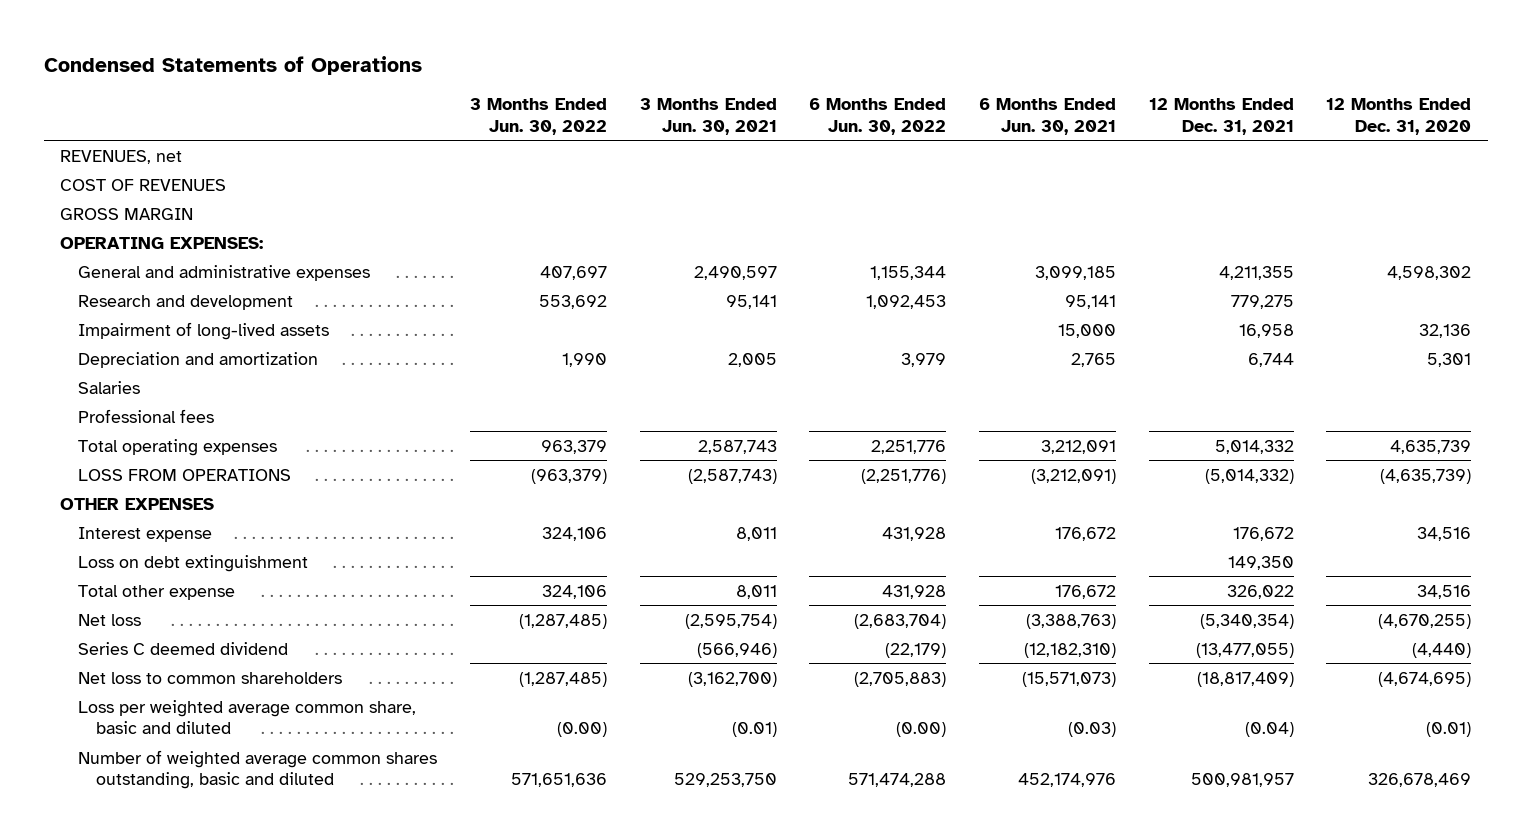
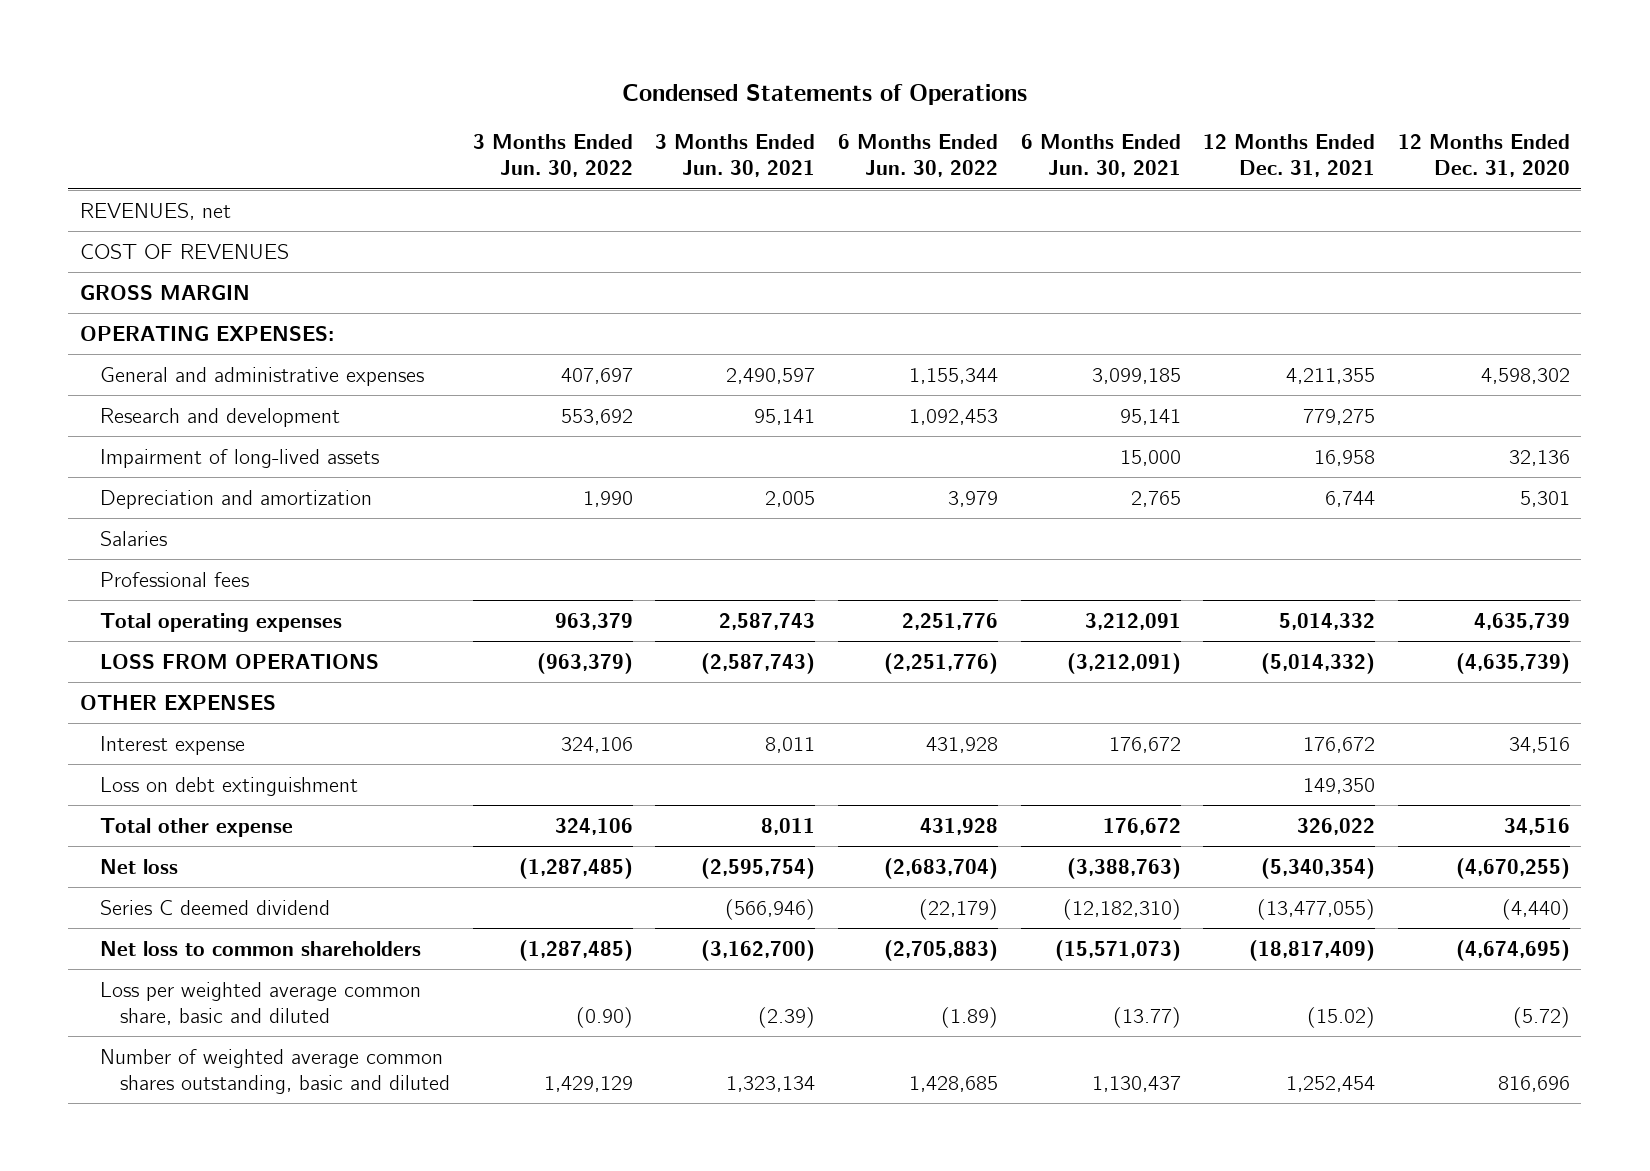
[556,722,607,738] (0.00) -> [575,1006,633,1028] (0.90)
[731,722,777,738] (0.01) -> [758,1006,816,1028] (2.39)
[896,722,947,738] (0.00) -> [941,1006,999,1028] (1.89)
[1067,722,1116,738] (0.03) -> [1112,1006,1181,1028] (13.77)
[1244,722,1294,738] (0.04) -> [1307,1006,1376,1028] (15.02)
[1426,722,1472,738] (0.01) -> [1513,1006,1571,1028] (5.72)
[510,773,607,788] 571,651,636 -> [543,1075,633,1092] 1,429,129
[673,773,777,788] 529,253,750 -> [726,1075,816,1092] 1,323,134
[848,773,947,788] 571,474,288 -> [909,1075,999,1092] 1,428,685
[1017,773,1116,788] 452,174,976 -> [1091,1075,1181,1092] 1,130,437
[1190,773,1294,788] 500,981,957 -> [1286,1075,1376,1092] 1,252,454
[1368,773,1472,788] 326,678,469 -> [1498,1075,1571,1092] 816,696

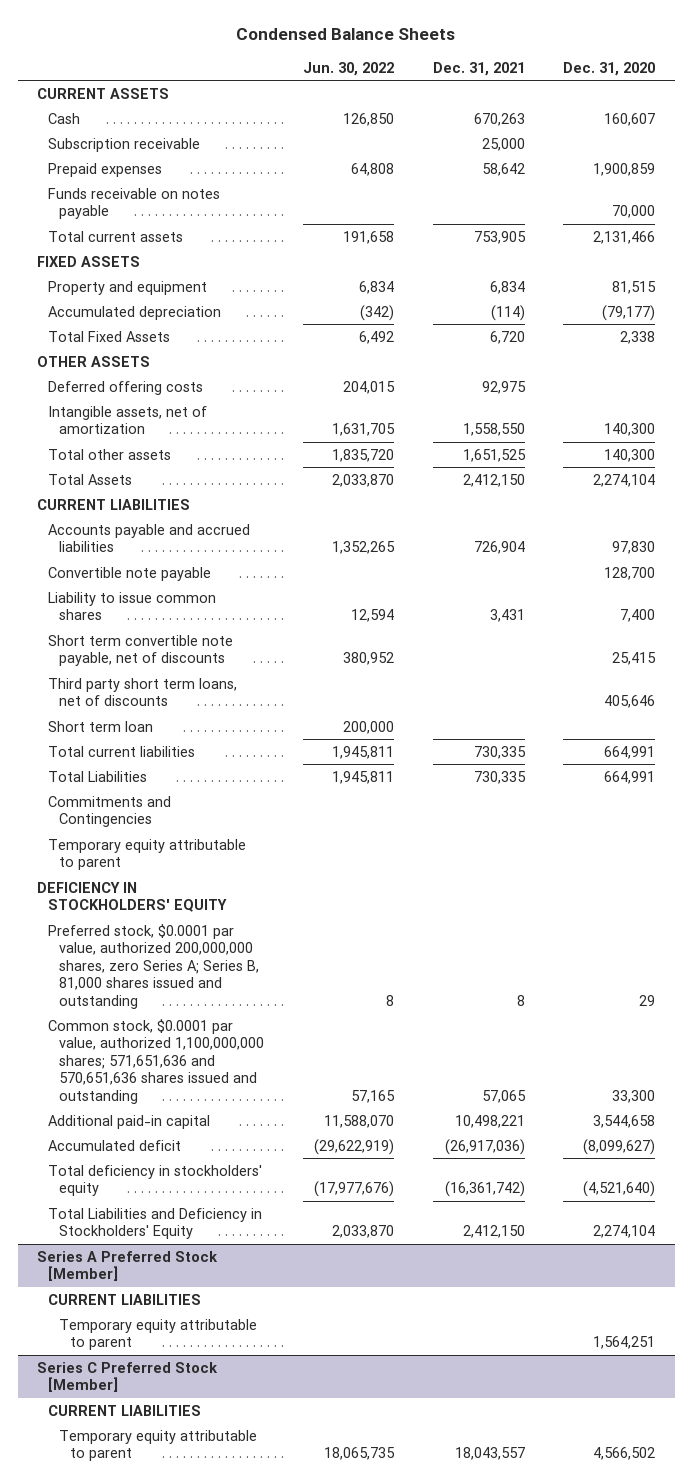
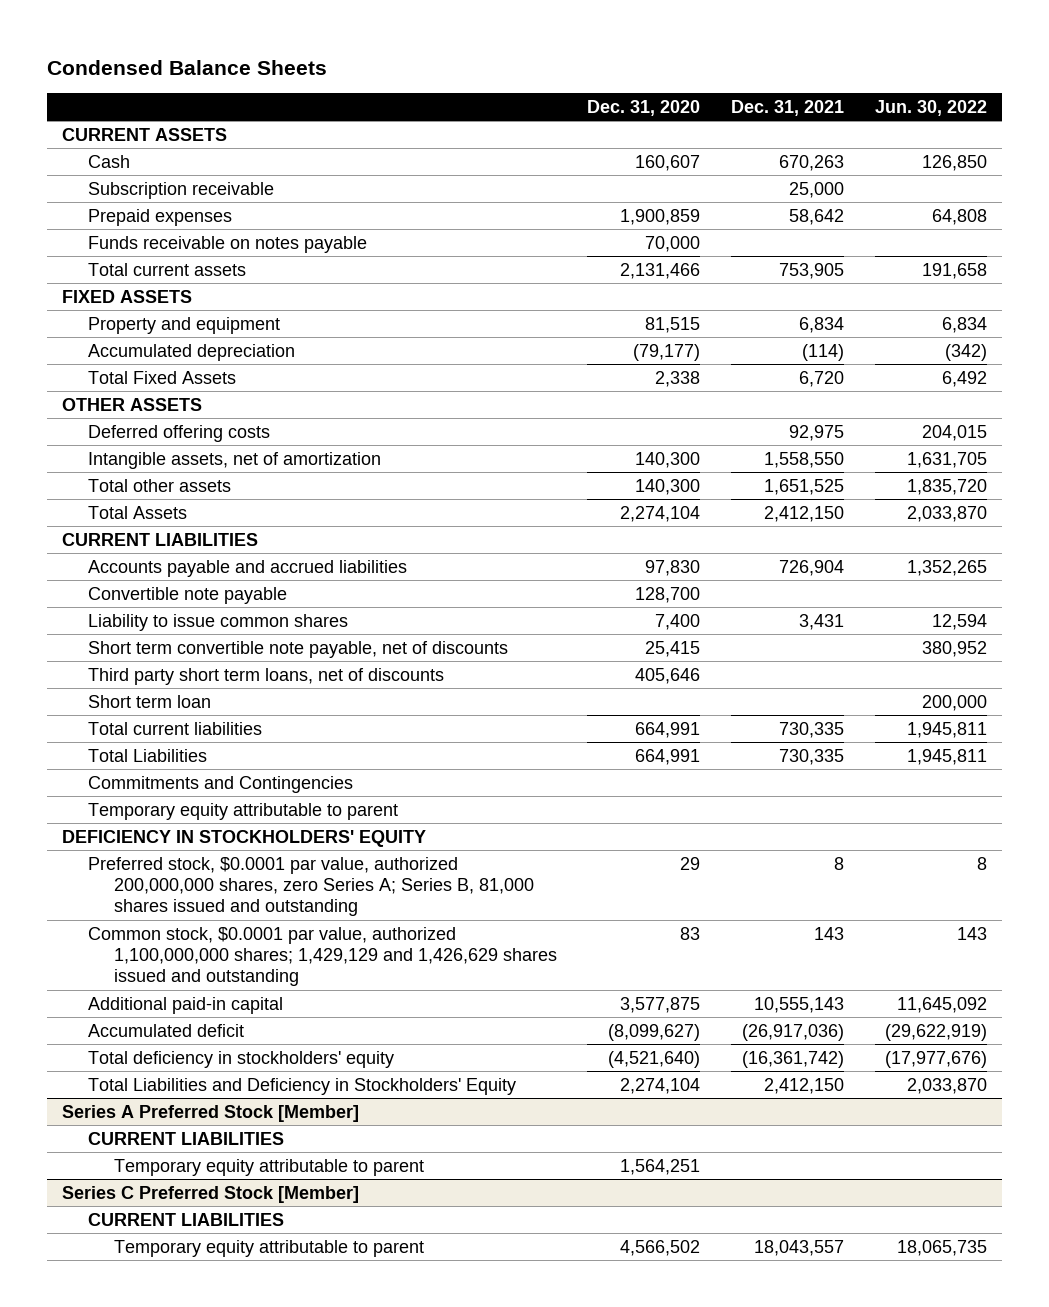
[48,1018,265,1104] Common stock, $0.0001 par value, authorized 1,100,000,000 shares; 571,651,636 and 570,651,636 shares issued and outstanding -> [87,926,557,987] Common stock, $0.0001 par value, authorized 1,100,000,000 shares; 1,429,129 and 1,426,629 shares issued and outstanding
[350,1089,395,1103] 57,165 -> [956,926,987,940] 143
[481,1089,526,1103] 57,065 -> [813,926,844,940] 143
[612,1089,656,1103] 33,300 -> [680,926,701,940] 83
[323,1114,394,1128] 11,588,070 -> [896,996,987,1013] 11,645,092
[454,1114,525,1128] 10,498,221 -> [753,996,844,1013] 10,555,143
[593,1114,656,1128] 3,544,658 -> [620,996,701,1013] 3,577,875

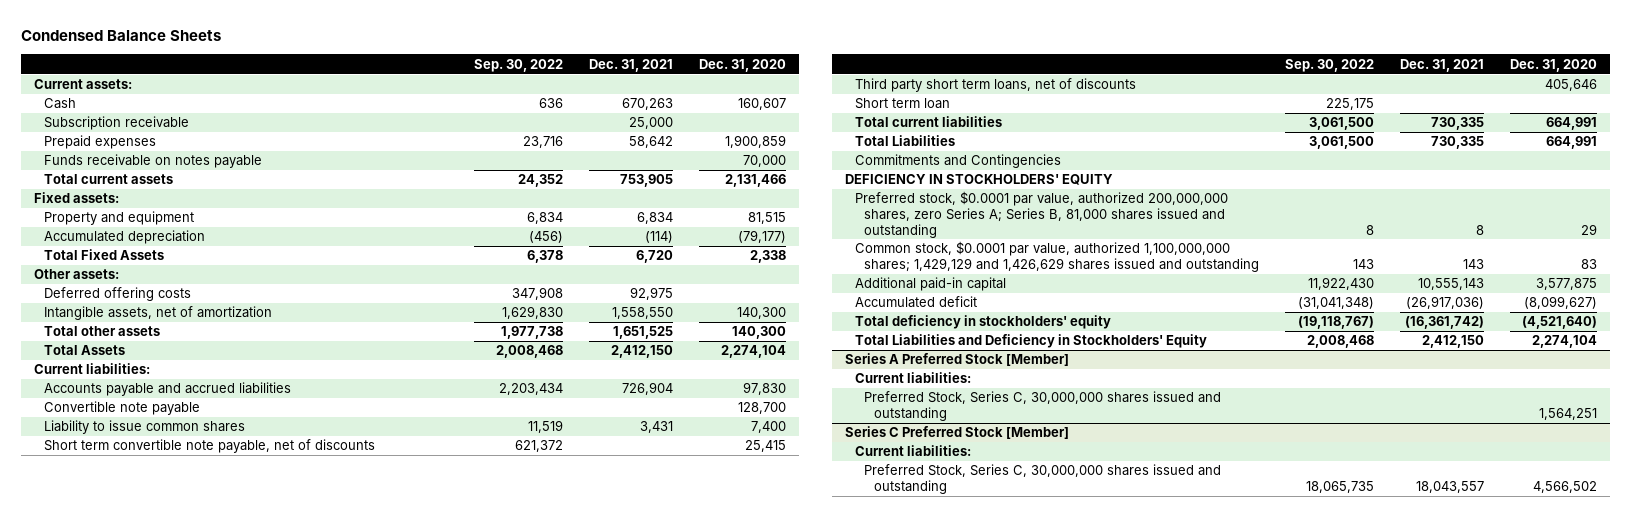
[874,100,987,117] Jun. 30, 2022 -> none
none -> [474,58,564,72] Sep. 30, 2022
[62,127,228,141] CURRENT ASSETS -> [34,79,133,90] Current assets:
[62,289,193,303] FIXED ASSETS -> [34,192,120,204] Fixed assets:
[62,397,203,411] OTHER ASSETS -> [34,269,120,280] Other assets:
[62,532,259,546] CURRENT LIABILITIES -> [34,363,151,375] Current liabilities:
[87,802,398,820] Temporary equity attributable to parent -> none
[87,1131,284,1145] CURRENT LIABILITIES -> [854,372,971,384] Current liabilities:
[113,1158,424,1176] Temporary equity attributable to parent -> [864,391,1222,422] Preferred Stock, Series C, 30,000,000 shares issued and outstanding
[87,1212,284,1226] CURRENT LIABILITIES -> [854,445,971,457] Current liabilities:
[113,1239,424,1257] Temporary equity attributable to parent -> [864,464,1222,495] Preferred Stock, Series C, 30,000,000 shares issued and outstanding

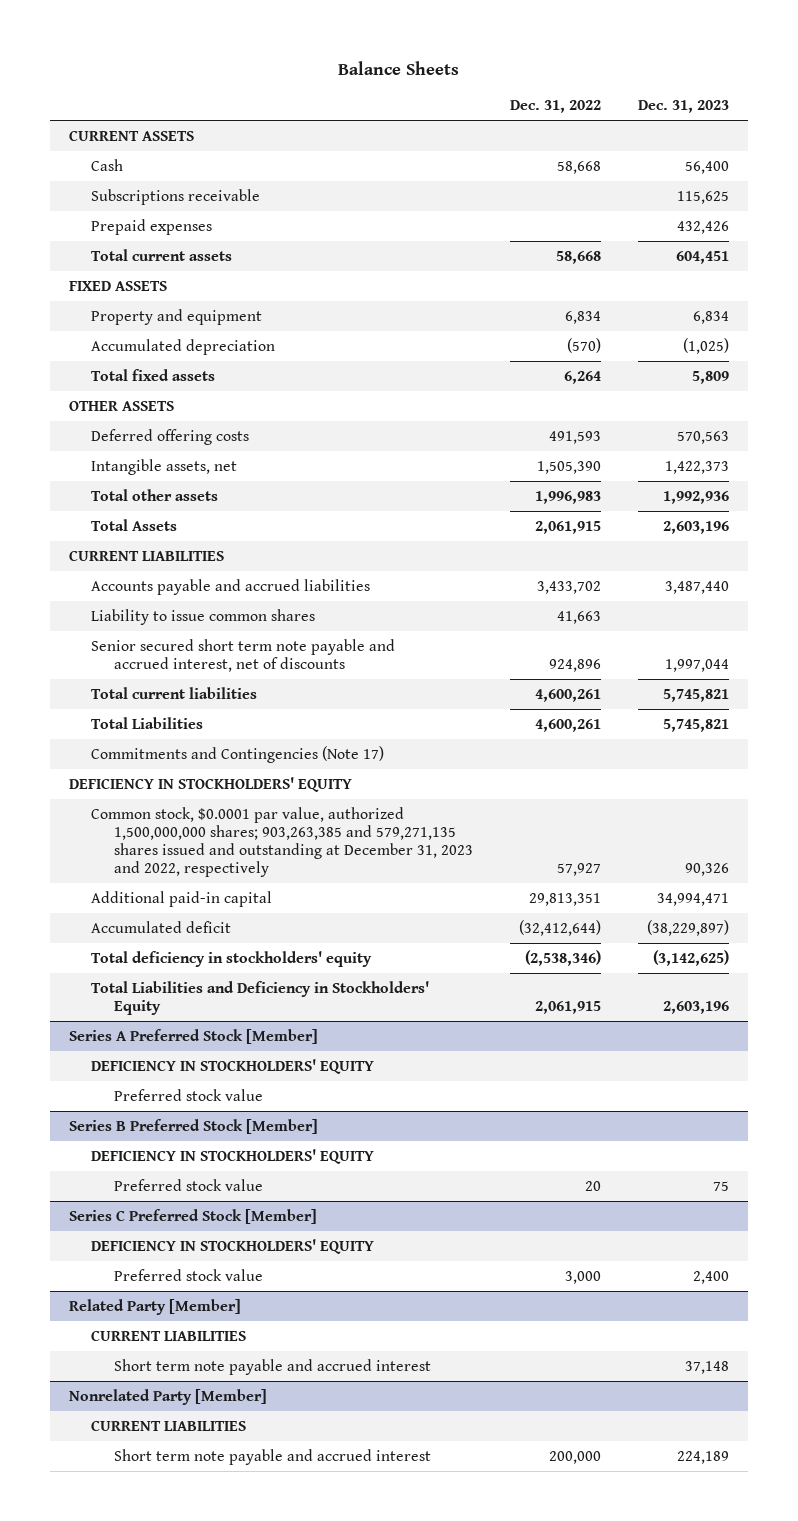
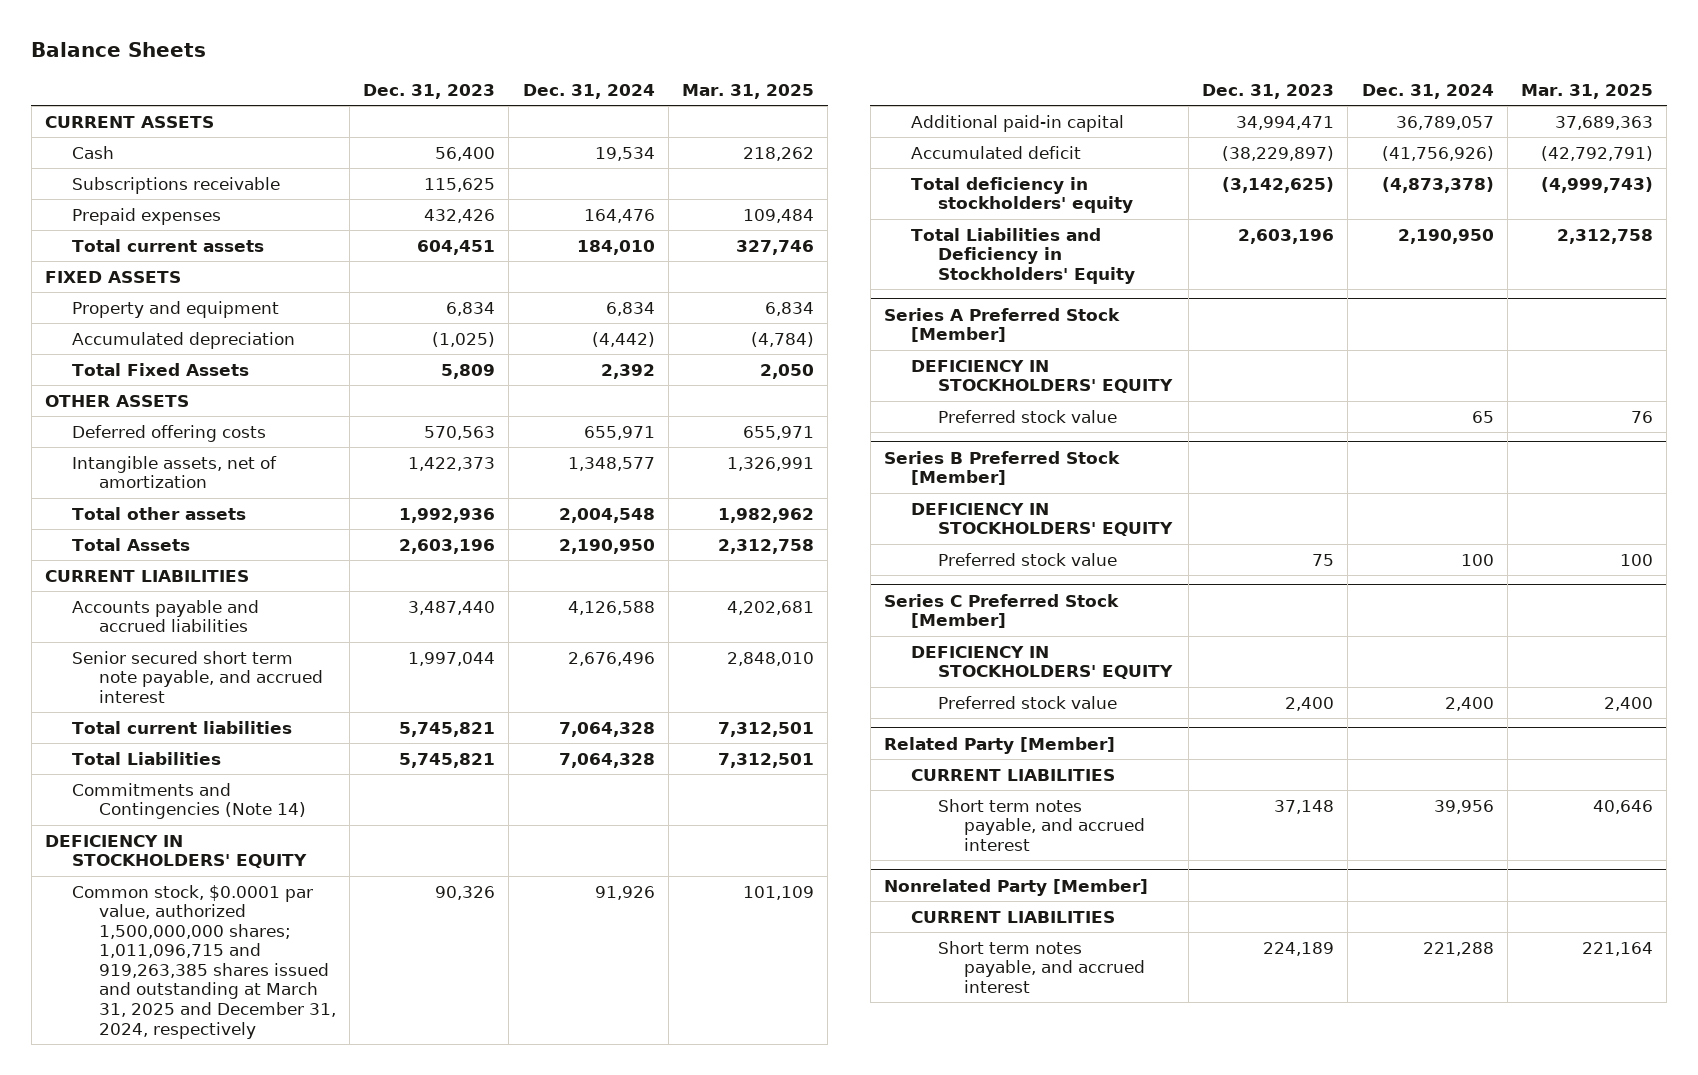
[509,99,601,113] Dec. 31, 2022 -> none
none -> [522,83,655,99] Dec. 31, 2024
none -> [682,83,815,99] Mar. 31, 2025
[91,368,216,381] Total fixed assets -> [71,362,249,376] Total Fixed Assets
[91,458,238,475] Intangible assets, net -> [71,455,277,489] Intangible assets, net of amortization
[91,608,316,625] Liability to issue common shares -> none
[91,638,396,672] Senior secured short term note payable and accrued interest, net of discounts -> [71,650,323,703] Senior secured short term note payable, and accrued interest
[91,745,385,763] Commitments and Contingencies (Note 17) -> [71,782,306,820] Commitments and Contingencies (Note 14)
[91,806,473,877] Common stock, $0.0001 par value, authorized 1,500,000,000 shares; 903,263,385 and 579,271,135 shares issued and outstanding at December 31, 2023 and 2022, respectively -> [71,884,336,1039] Common stock, $0.0001 par value, authorized 1,500,000,000 shares; 1,011,096,715 and 919,263,385 shares issued and outstanding at March 31, 2025 and December 31, 2024, respectively
[113,1358,431,1375] Short term note payable and accrued interest -> [937,798,1146,851] Short term notes payable, and accrued interest
[113,1448,431,1465] Short term note payable and accrued interest -> [937,940,1146,993] Short term notes payable, and accrued interest

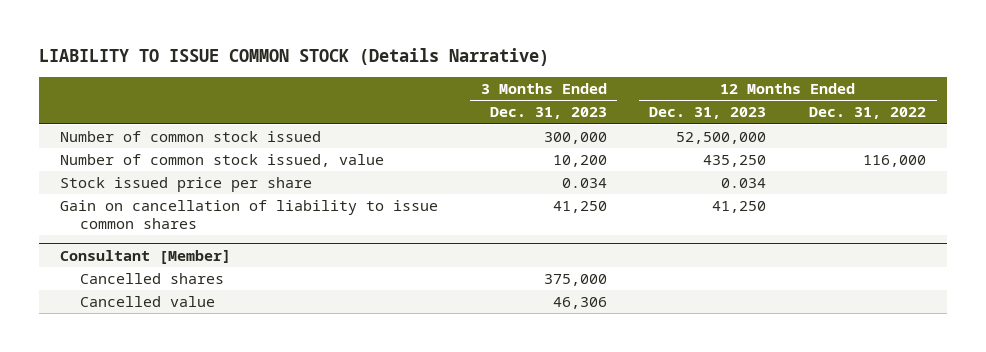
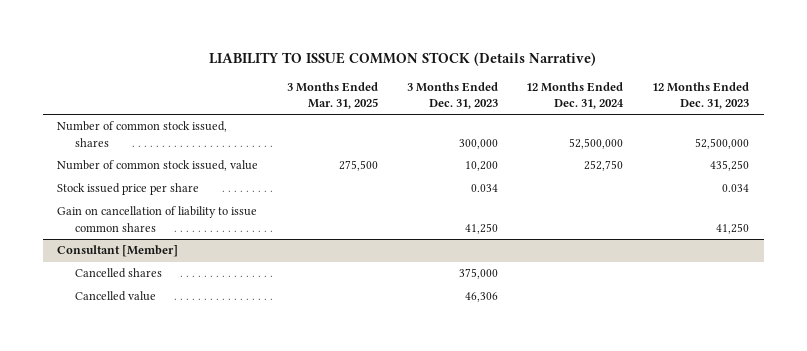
[809,107,927,120] Dec. 31, 2022 -> none
none -> [287,81,379,109] 3 Months Ended Mar. 31, 2025
none -> [526,81,625,109] 12 Months Ended Dec. 31, 2024
[60,131,322,143] Number of common stock issued -> [57,121,228,147] Number of common stock issued, shares

